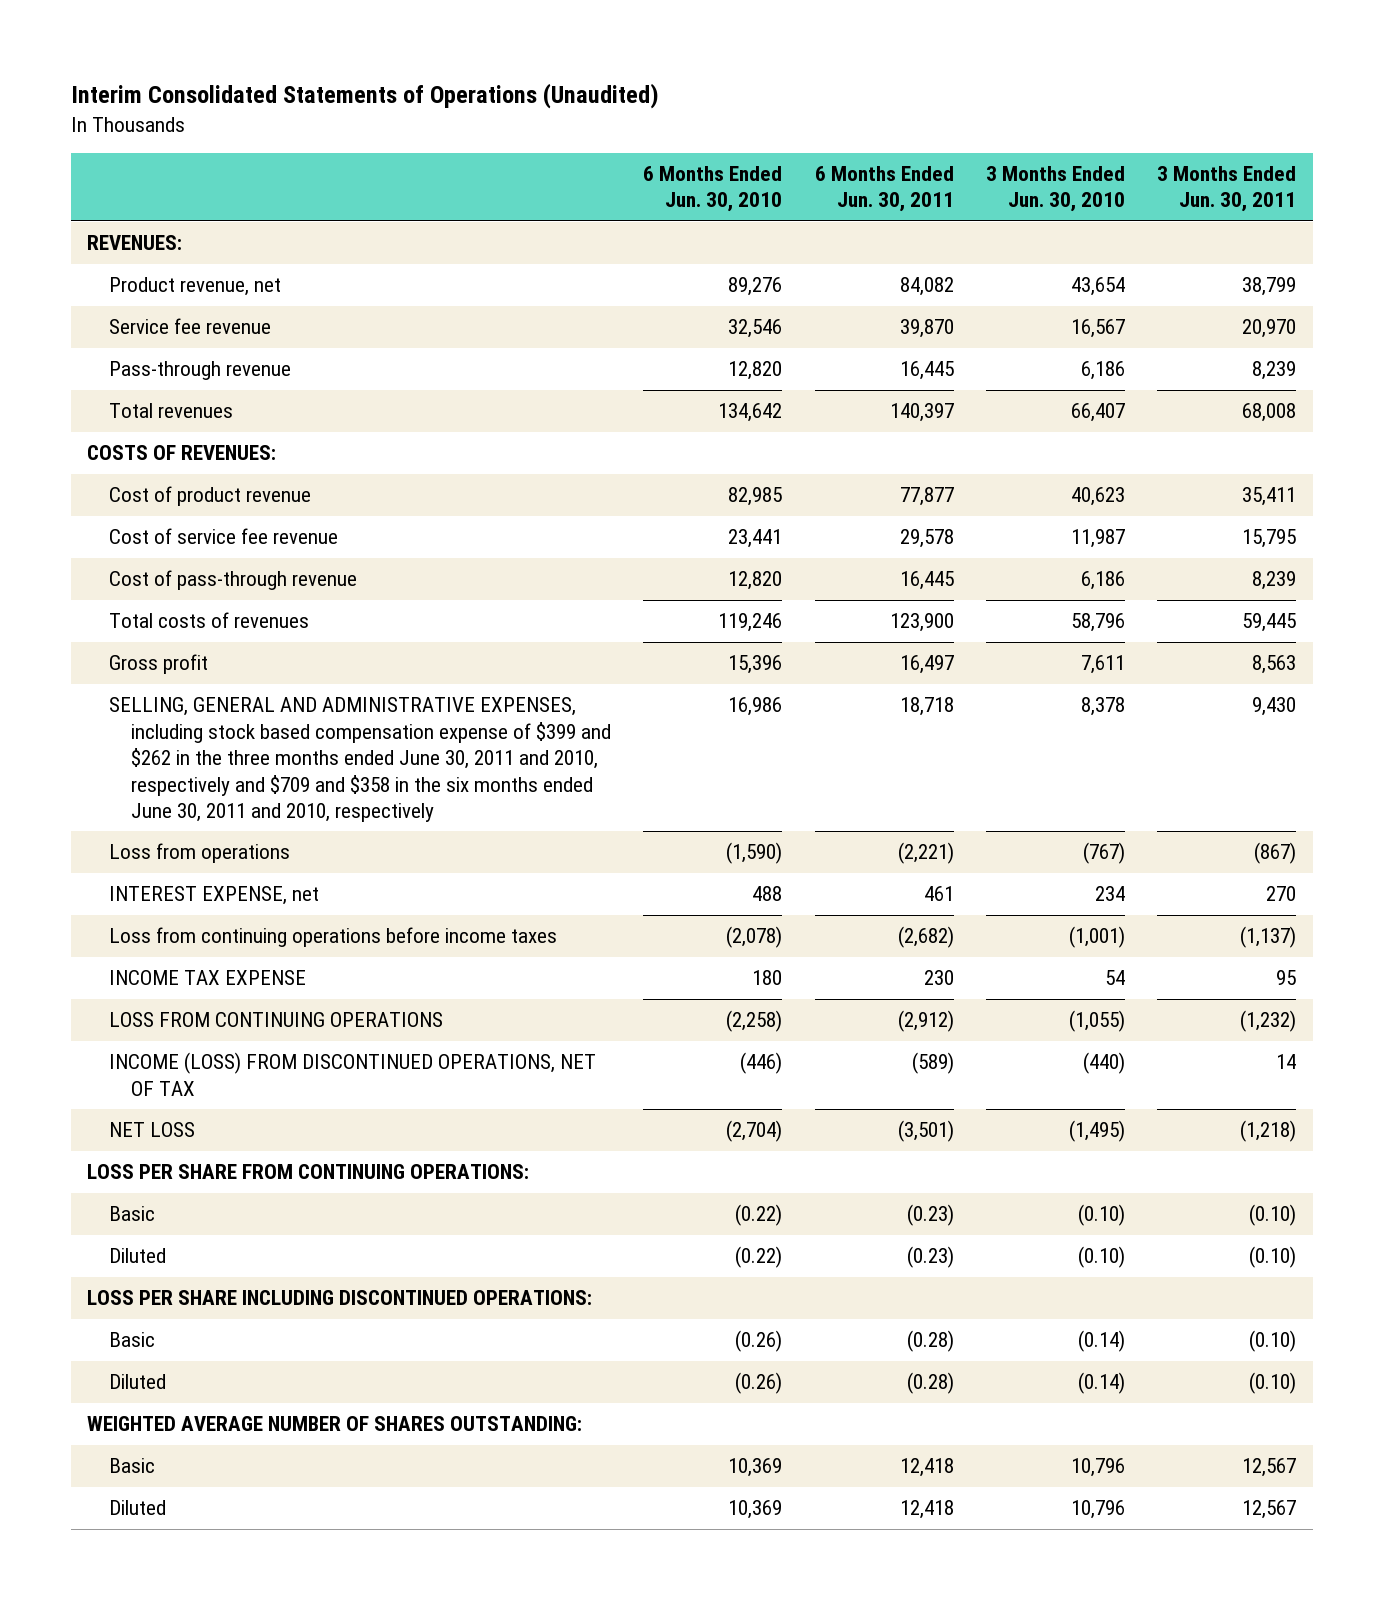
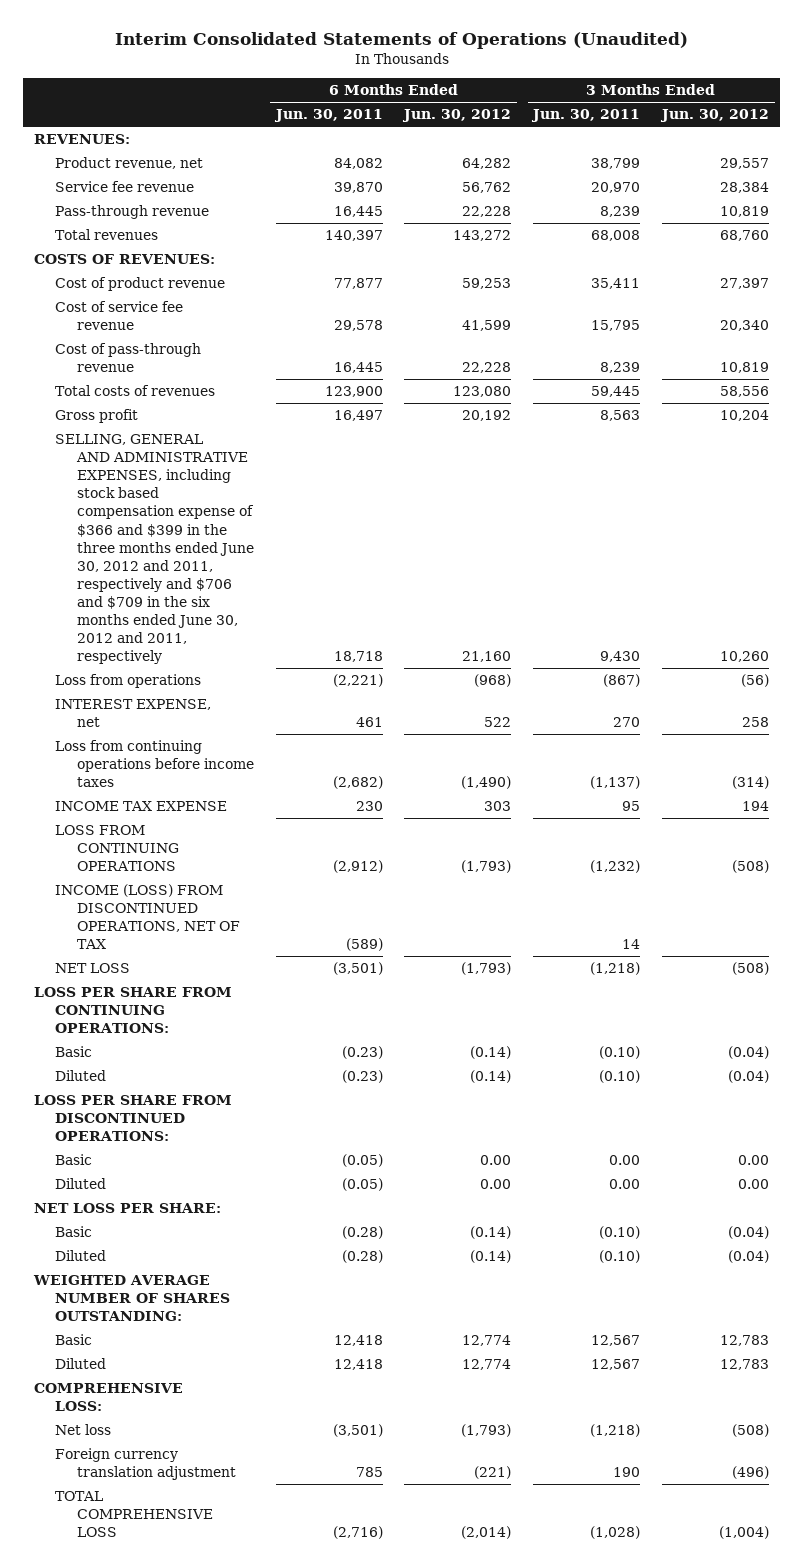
[643,166,783,213] 6 Months Ended Jun. 30, 2010 -> none
[986,166,1126,213] 3 Months Ended Jun. 30, 2010 -> none
none -> [402,109,512,123] Jun. 30, 2012
none -> [660,109,770,123] Jun. 30, 2012
[108,697,612,822] SELLING, GENERAL AND ADMINISTRATIVE EXPENSES, including stock based compensation expense of $399 and $262 in the three months ended June 30, 2011 and 2010, respectively and $709 and $358 in the six months ended June 30, 2011 and 2010, respectively -> [55,434,254,664] SELLING, GENERAL AND ADMINISTRATIVE EXPENSES, including stock based compensation expense of $366 and $399 in the three months ended June 30, 2012 and 2011, respectively and $706 and $709 in the six months ended June 30, 2012 and 2011, respectively
[86,1290,592,1306] LOSS PER SHARE INCLUDING DISCONTINUED OPERATIONS: -> [33,1095,232,1142] LOSS PER SHARE FROM DISCONTINUED OPERATIONS:
none -> [55,1154,93,1166] Basic
none -> [55,1178,107,1190] Diluted
none -> [33,1203,221,1214] NET LOSS PER SHARE:
none -> [33,1383,183,1412] COMPREHENSIVE LOSS:
none -> [55,1424,112,1436] Net loss
none -> [55,1448,236,1481] Foreign currency translation adjustment
none -> [55,1491,213,1538] TOTAL COMPREHENSIVE LOSS

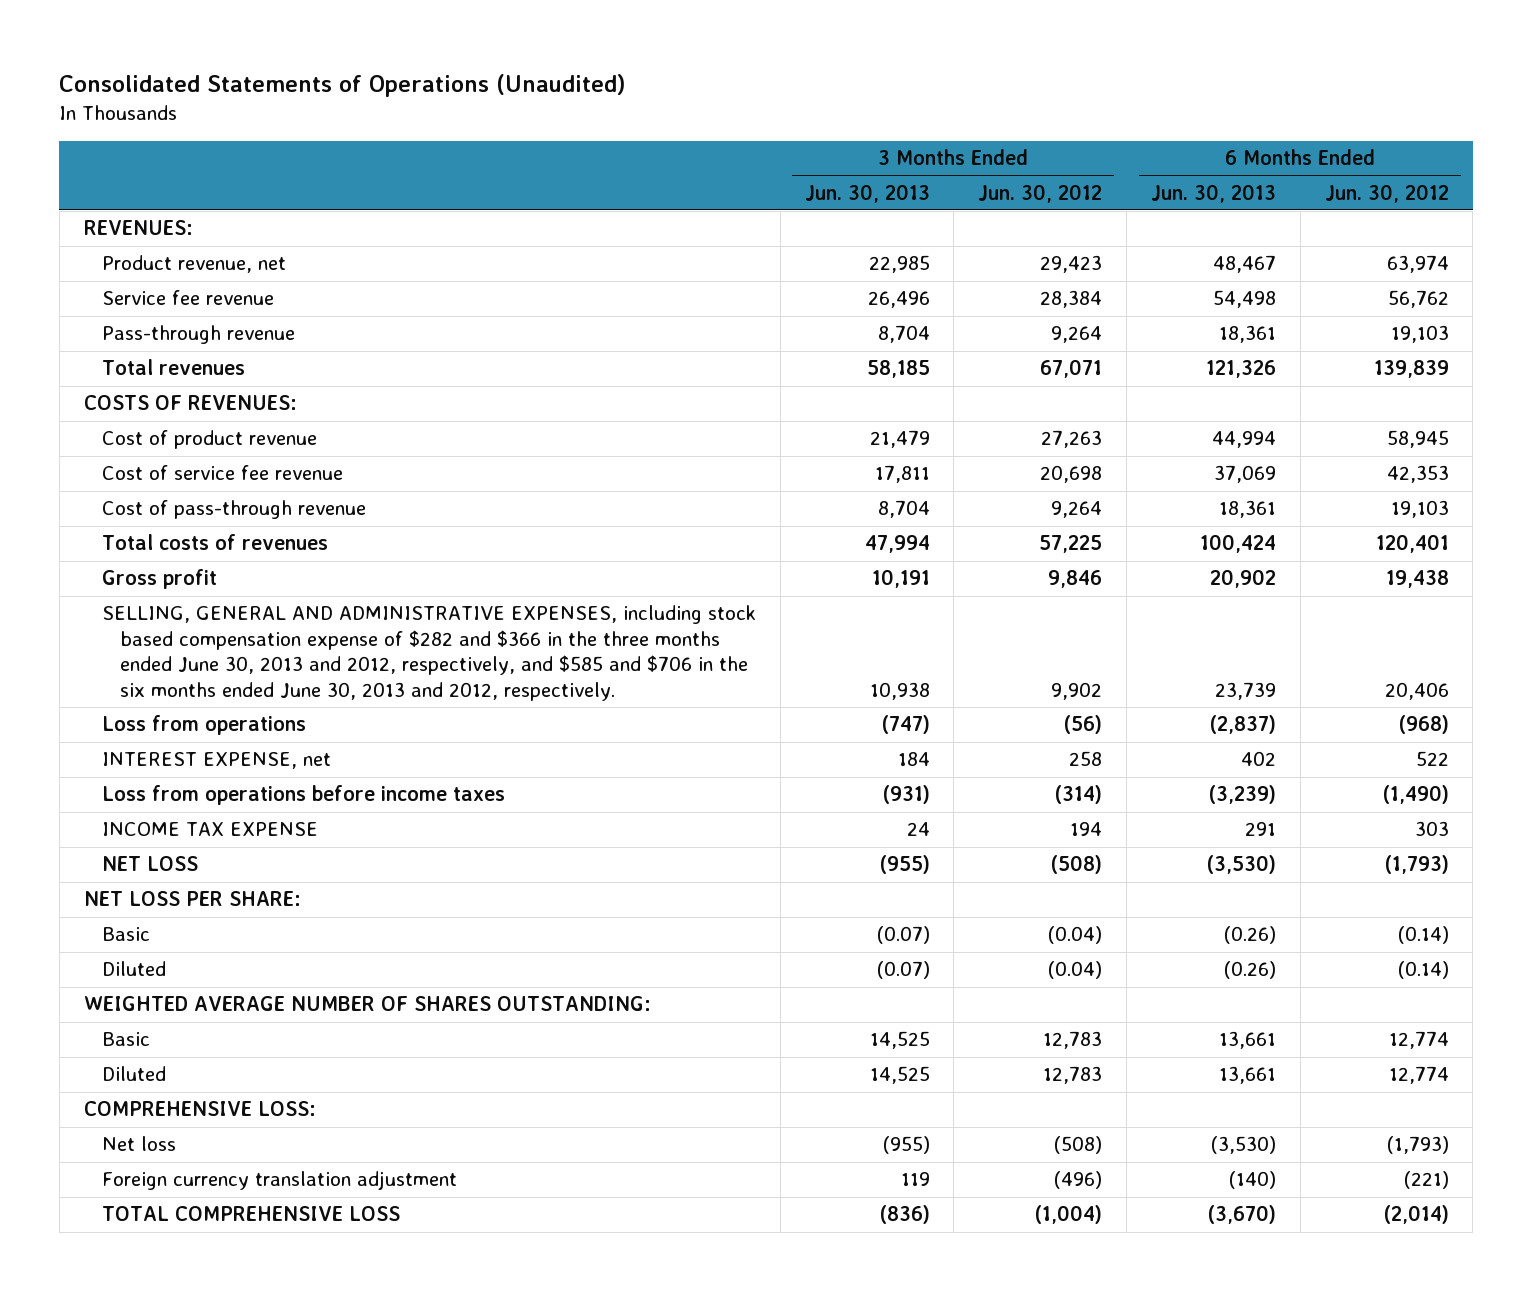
[114,31,688,49] Interim Consolidated Statements of Operations (Unaudited) -> [59,73,627,97] Consolidated Statements of Operations (Unaudited)
[273,109,383,123] Jun. 30, 2011 -> none
[531,109,641,123] Jun. 30, 2011 -> none
none -> [804,183,930,203] Jun. 30, 2013
none -> [1150,183,1276,203] Jun. 30, 2013
[462,158,512,170] 64,282 -> [1386,255,1449,274] 63,974
[720,158,770,170] 29,557 -> [1040,255,1103,274] 29,423
[462,206,512,218] 22,228 -> [1390,325,1449,344] 19,103
[720,206,770,218] 10,819 -> [1051,326,1103,344] 9,264
[453,230,512,242] 143,272 -> [1373,360,1449,379] 139,839
[720,230,770,242] 68,760 -> [1040,359,1103,379] 67,071
[462,278,512,290] 59,253 -> [1386,430,1449,449] 58,945
[720,278,770,290] 27,397 -> [1041,430,1103,449] 27,263
[462,320,512,332] 41,599 -> [1386,465,1449,484] 42,353
[720,320,770,332] 20,340 -> [1040,465,1103,484] 20,698
[462,362,512,374] 22,228 -> [1390,500,1449,519] 19,103
[720,362,770,374] 10,819 -> [1051,501,1103,519] 9,264
[453,386,512,398] 123,080 -> [1375,534,1449,554] 120,401
[720,386,770,398] 58,556 -> [1039,535,1103,554] 57,225
[462,410,512,422] 20,192 -> [1385,570,1449,589] 19,438
[720,410,770,422] 10,204 -> [1048,570,1103,589] 9,846
[55,434,254,664] SELLING, GENERAL AND ADMINISTRATIVE EXPENSES, including stock based compensation expense of $366 and $399 in the three months ended June 30, 2012 and 2011, respectively and $706 and $709 in the six months ended June 30, 2012 and 2011, respectively -> [101,605,756,702] SELLING, GENERAL AND ADMINISTRATIVE EXPENSES, including stock based compensation expense of $282 and $366 in the three months ended June 30, 2013 and 2012, respectively, and $585 and $706 in the six months ended June 30, 2013 and 2012, respectively.
[462,650,512,662] 21,160 -> [1384,682,1449,701] 20,406
[720,650,770,662] 10,260 -> [1051,682,1103,701] 9,902
[55,740,254,788] Loss from continuing operations before income taxes -> [101,785,505,806] Loss from operations before income taxes
[55,825,179,872] LOSS FROM CONTINUING OPERATIONS -> none
[55,884,240,950] INCOME (LOSS) FROM DISCONTINUED OPERATIONS, NET OF TAX -> none
[33,987,232,1034] LOSS PER SHARE FROM CONTINUING OPERATIONS: -> none
[55,1046,93,1058] Basic -> none
[55,1070,107,1082] Diluted -> none
[33,1095,232,1142] LOSS PER SHARE FROM DISCONTINUED OPERATIONS: -> none
[55,1154,93,1166] Basic -> none
[55,1178,107,1190] Diluted -> none

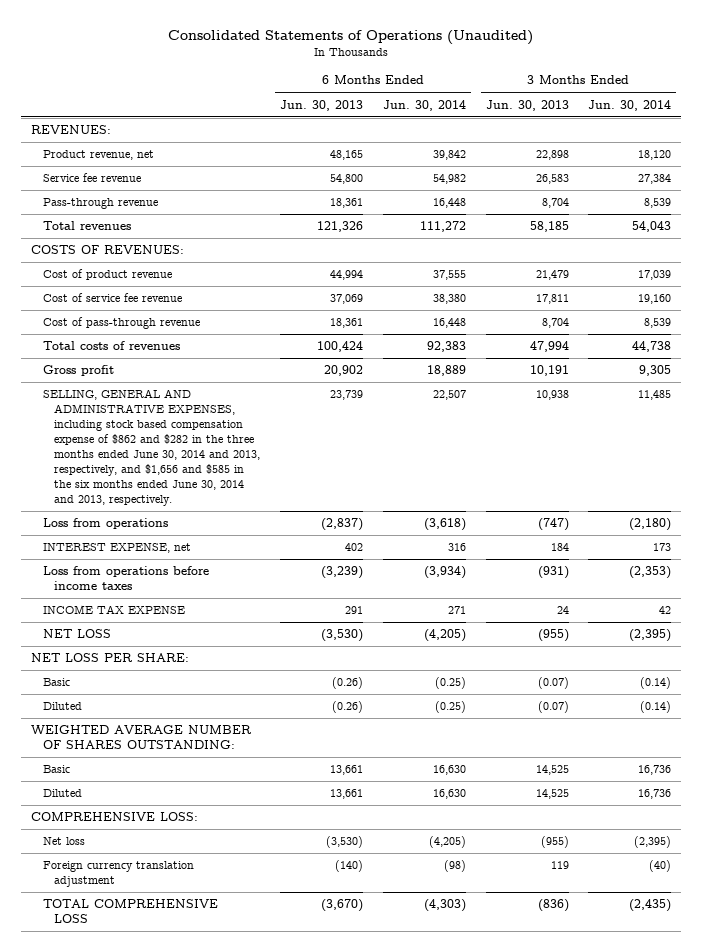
[978,183,1103,203] Jun. 30, 2012 -> none
[1324,183,1449,203] Jun. 30, 2012 -> none
none -> [382,99,466,111] Jun. 30, 2014
none -> [588,99,672,111] Jun. 30, 2014
[868,255,930,274] 22,985 -> [535,150,569,161] 22,898
[1212,255,1276,274] 48,467 -> [330,150,364,161] 48,165
[867,291,930,309] 26,496 -> [535,174,569,185] 26,583
[1212,290,1276,309] 54,498 -> [330,174,364,185] 54,800
[101,605,756,702] SELLING, GENERAL AND ADMINISTRATIVE EXPENSES, including stock based compensation expense of $282 and $366 in the three months ended June 30, 2013 and 2012, respectively, and $585 and $706 in the six months ended June 30, 2013 and 2012, respectively. -> [42,389,261,506] SELLING, GENERAL AND ADMINISTRATIVE EXPENSES, including stock based compensation expense of $862 and $282 in the three months ended June 30, 2014 and 2013, respectively, and $1,656 and $585 in the six months ended June 30, 2014 and 2013, respectively.

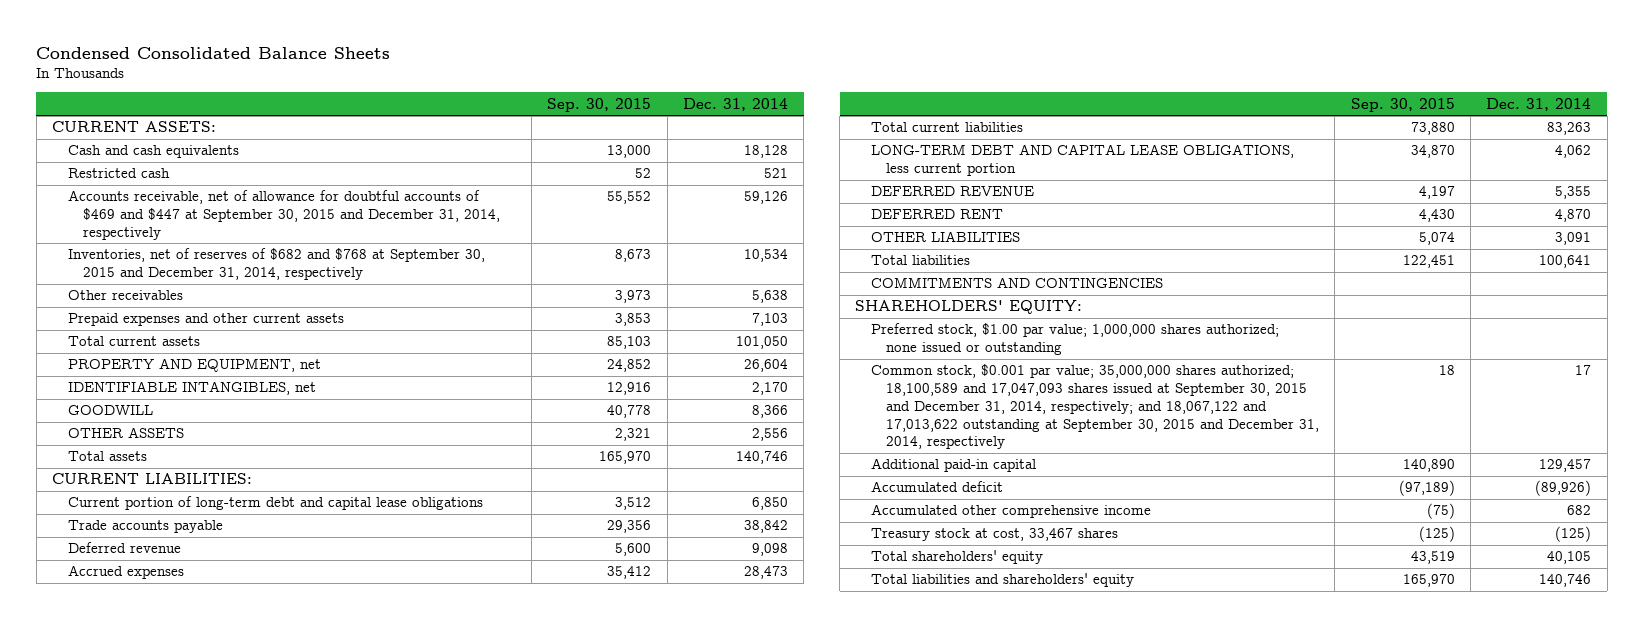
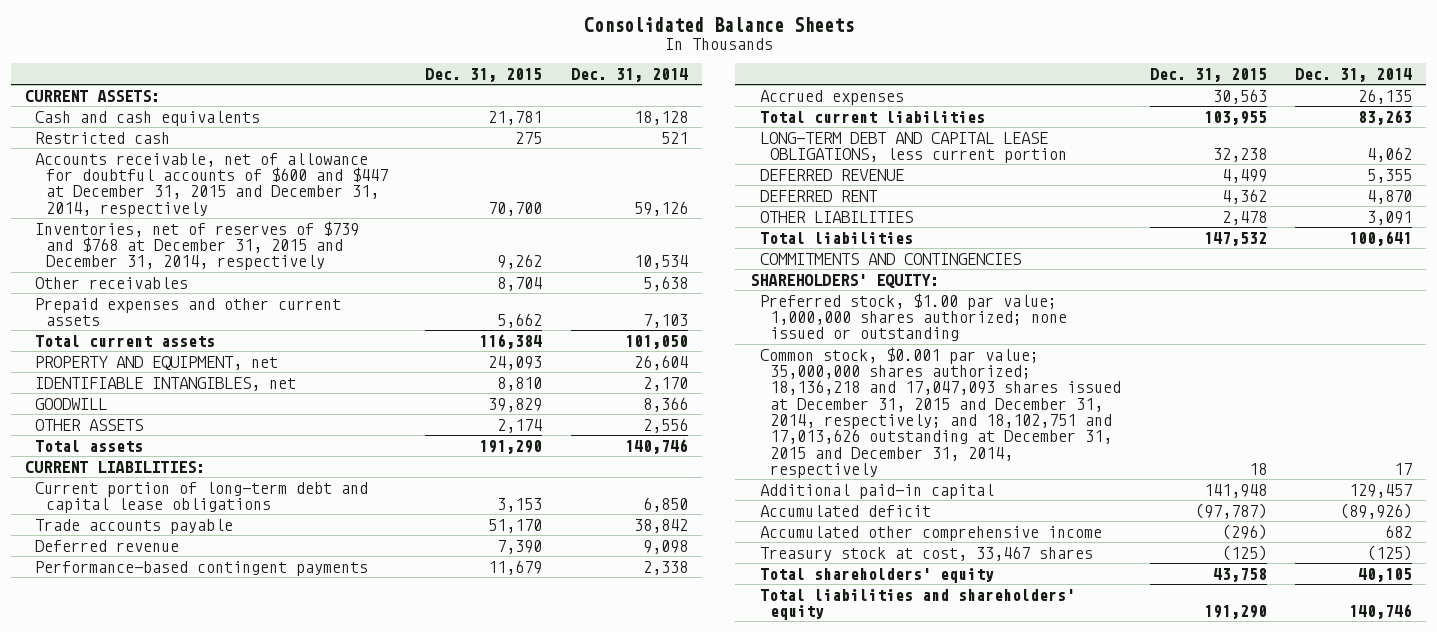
[36,46,391,59] Condensed Consolidated Balance Sheets -> [583,16,854,32] Consolidated Balance Sheets
[547,97,652,112] Sep. 30, 2015 -> none
none -> [425,68,543,83] Dec. 31, 2015
[67,190,500,240] Accounts receivable, net of allowance for doubtful accounts of $469 and $447 at September 30, 2015 and December 31, 2014, respectively -> [35,152,388,217] Accounts receivable, net of allowance for doubtful accounts of $600 and $447 at December 31, 2015 and December 31, 2014, respectively
[67,248,485,281] Inventories, net of reserves of $682 and $768 at September 30, 2015 and December 31, 2014, respectively -> [35,220,360,271] Inventories, net of reserves of $739 and $768 at December 31, 2015 and December 31, 2014, respectively
none -> [35,560,369,576] Performance-based contingent payments
[743,566,788,580] 28,473 -> [1358,88,1413,104] 26,135
[870,364,1320,450] Common stock, $0.001 par value; 35,000,000 shares authorized; 18,100,589 and 17,047,093 shares issued at September 30, 2015 and December 31, 2014, respectively; and 18,067,122 and 17,013,622 outstanding at September 30, 2015 and December 31, 2014, respectively -> [759,346,1122,478] Common stock, $0.001 par value; 35,000,000 shares authorized; 18,136,218 and 17,047,093 shares issued at December 31, 2015 and December 31, 2014, respectively; and 18,102,751 and 17,013,626 outstanding at December 31, 2015 and December 31, 2014, respectively

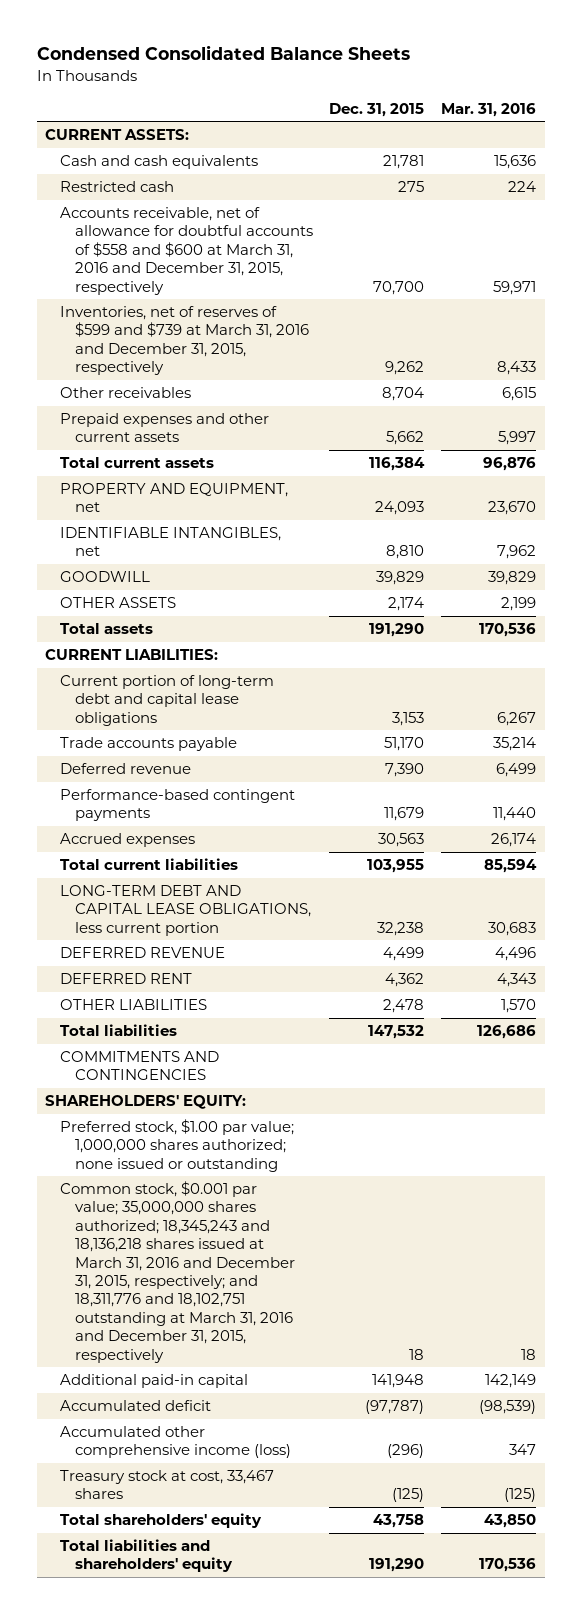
[583,16,854,32] Consolidated Balance Sheets -> [36,45,410,61] Condensed Consolidated Balance Sheets
[570,68,688,83] Dec. 31, 2014 -> none
none -> [441,103,537,118] Mar. 31, 2016
[35,152,388,217] Accounts receivable, net of allowance for doubtful accounts of $600 and $447 at December 31, 2015 and December 31, 2014, respectively -> [59,207,313,295] Accounts receivable, net of allowance for doubtful accounts of $558 and $600 at March 31, 2016 and December 31, 2015, respectively
[35,220,360,271] Inventories, net of reserves of $739 and $768 at December 31, 2015 and December 31, 2014, respectively -> [59,306,309,376] Inventories, net of reserves of $599 and $739 at March 31, 2016 and December 31, 2015, respectively
[759,346,1122,478] Common stock, $0.001 par value; 35,000,000 shares authorized; 18,136,218 and 17,047,093 shares issued at December 31, 2015 and December 31, 2014, respectively; and 18,102,751 and 17,013,626 outstanding at December 31, 2015 and December 31, 2014, respectively -> [59,1181,295,1363] Common stock, $0.001 par value; 35,000,000 shares authorized; 18,345,243 and 18,136,218 shares issued at March 31, 2016 and December 31, 2015, respectively; and 18,311,776 and 18,102,751 outstanding at March 31, 2016 and December 31, 2015, respectively
[759,525,1102,541] Accumulated other comprehensive income -> [59,1426,291,1459] Accumulated other comprehensive income (loss)

